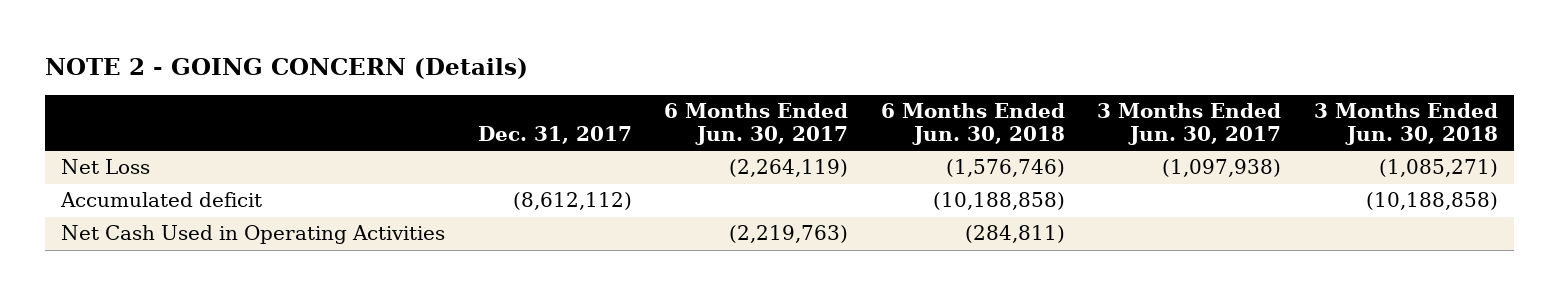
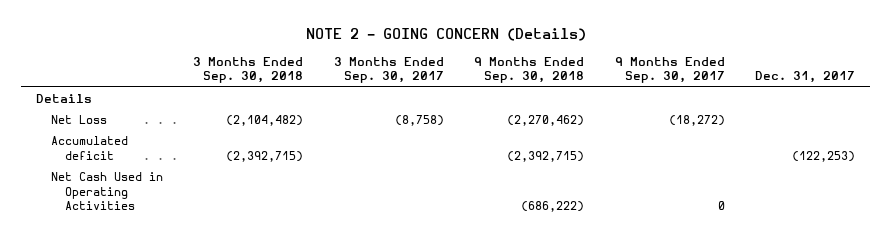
[664,103,849,145] 6 Months Ended Jun. 30, 2017 -> none
[880,103,1065,145] 6 Months Ended Jun. 30, 2018 -> none
[1097,103,1282,145] 3 Months Ended Jun. 30, 2017 -> none
[1313,103,1498,145] 3 Months Ended Jun. 30, 2018 -> none
none -> [193,56,304,84] 3 Months Ended Sep. 30, 2018
none -> [333,56,444,84] 3 Months Ended Sep. 30, 2017
none -> [474,56,585,84] 9 Months Ended Sep. 30, 2018
none -> [614,56,725,84] 9 Months Ended Sep. 30, 2017
none -> [36,94,93,104] Details
[512,192,632,211] (8,612,112) -> [791,150,855,162] (122,253)

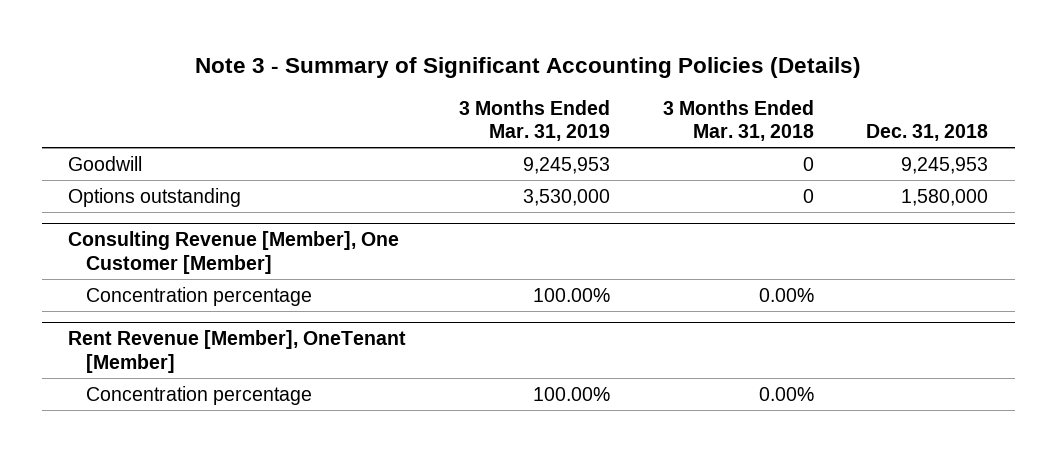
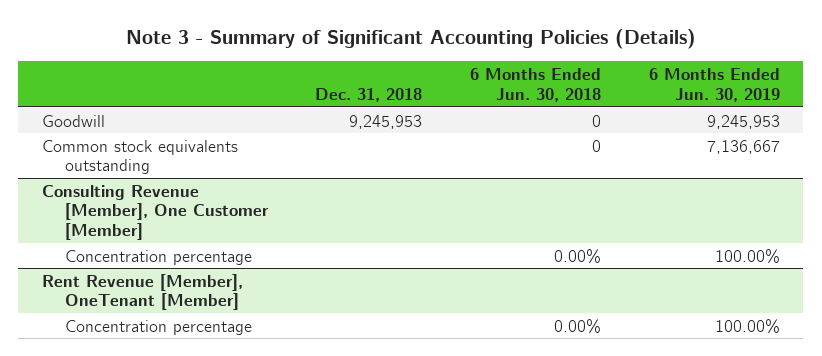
[459,99,611,142] 3 Months Ended Mar. 31, 2019 -> none
[662,99,814,142] 3 Months Ended Mar. 31, 2018 -> none
none -> [470,68,602,102] 6 Months Ended Jun. 30, 2018
none -> [648,68,780,102] 6 Months Ended Jun. 30, 2019
[68,187,242,207] Options outstanding -> none
none -> [41,139,238,175] Common stock equivalents outstanding

